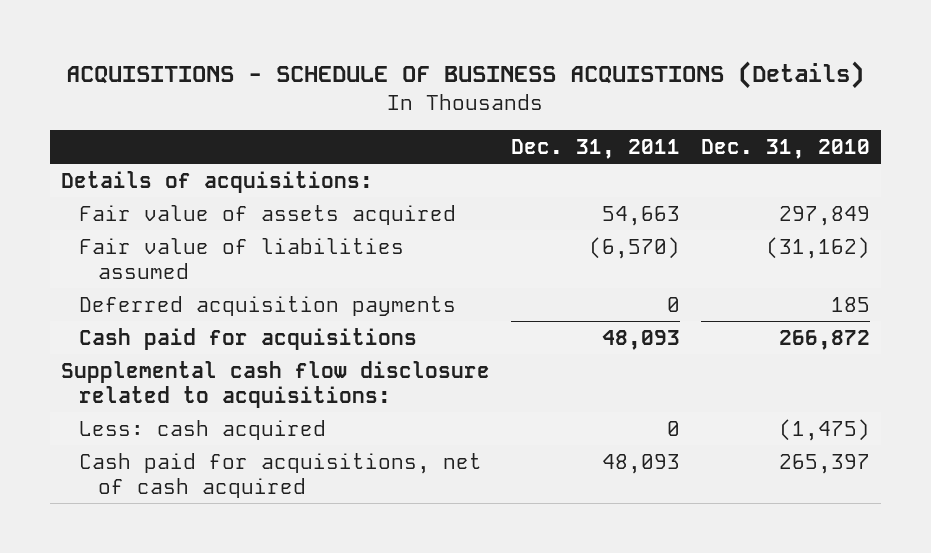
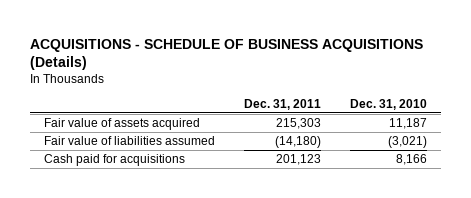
[66,60,865,89] ACQUISITIONS - SCHEDULE OF BUSINESS ACQUISTIONS (Details) -> [29,38,423,71] ACQUISITIONS - SCHEDULE OF BUSINESS ACQUISITIONS (Details)
[60,170,373,193] Details of acquisitions: -> none
[79,295,457,316] Deferred acquisition payments -> none
[60,360,490,409] Supplemental cash flow disclosure related to acquisitions: -> none
[79,419,327,440] Less: cash acquired -> none
[79,452,483,499] Cash paid for acquisitions, net of cash acquired -> none
[601,205,680,226] 54,663 -> [275,117,321,129] 215,303
[778,205,870,226] 297,849 -> [388,117,427,129] 11,187
[588,236,680,259] (6,570) -> [274,135,321,148] (14,180)
[765,236,870,259] (31,162) -> [387,135,427,148] (3,021)
[601,329,680,350] 48,093 -> [275,153,321,165] 201,123
[778,329,870,350] 266,872 -> [395,153,427,165] 8,166

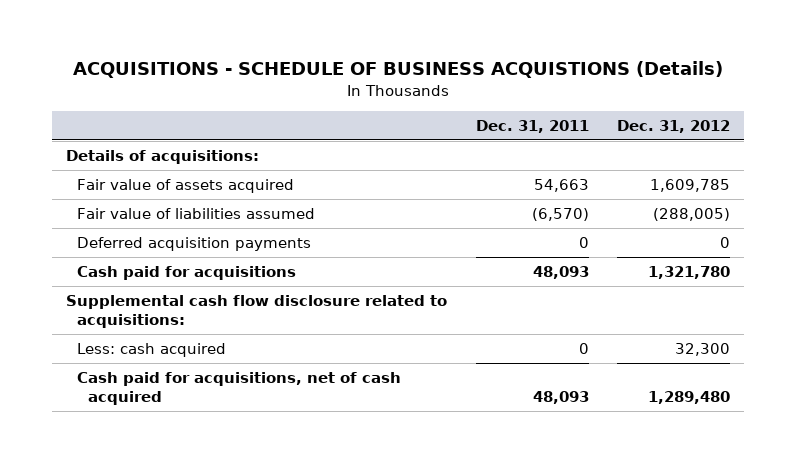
[29,38,423,71] ACQUISITIONS - SCHEDULE OF BUSINESS ACQUISITIONS (Details) -> [73,61,724,79] ACQUISITIONS - SCHEDULE OF BUSINESS ACQUISTIONS (Details)
[349,99,427,111] Dec. 31, 2010 -> none
none -> [617,119,731,133] Dec. 31, 2012
none -> [66,150,260,165] Details of acquisitions:
[275,117,321,129] 215,303 -> [533,179,589,193] 54,663
[274,135,321,148] (14,180) -> [531,208,589,222] (6,570)
none -> [77,237,312,252] Deferred acquisition payments
[275,153,321,165] 201,123 -> [532,266,589,280] 48,093
none -> [66,295,448,328] Supplemental cash flow disclosure related to acquisitions:
none -> [77,343,227,358] Less: cash acquired
none -> [77,372,402,405] Cash paid for acquisitions, net of cash acquired

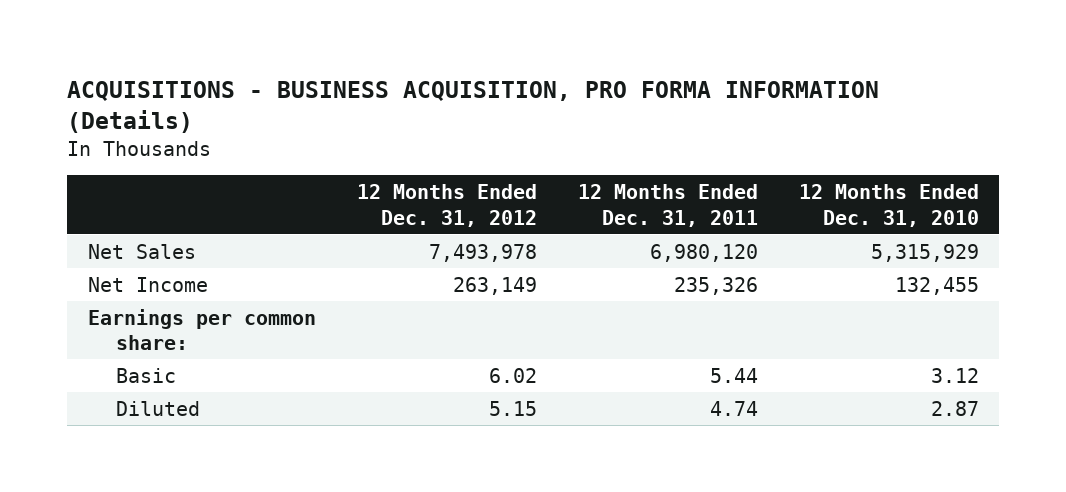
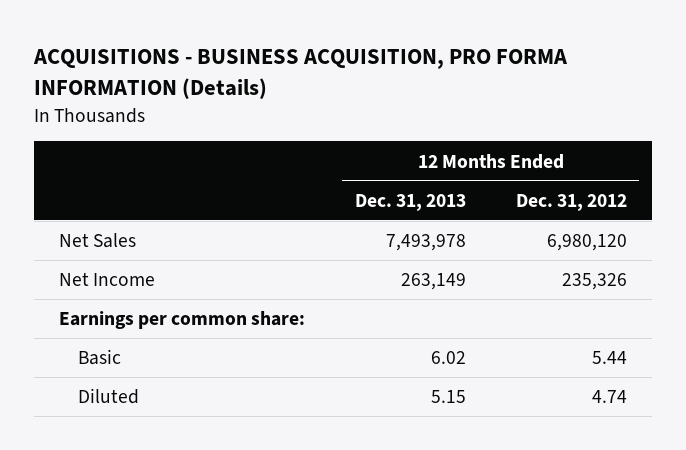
[577,184,758,227] 12 Months Ended Dec. 31, 2011 -> none
[798,184,979,227] 12 Months Ended Dec. 31, 2010 -> none
none -> [354,193,466,211] Dec. 31, 2013
[428,243,537,262] 7,493,978 -> [546,234,627,252] 6,980,120
[452,276,537,295] 263,149 -> [561,273,627,291] 235,326
[488,367,537,383] 6.02 -> [591,351,627,365] 5.44
[488,400,537,416] 5.15 -> [591,390,627,404] 4.74

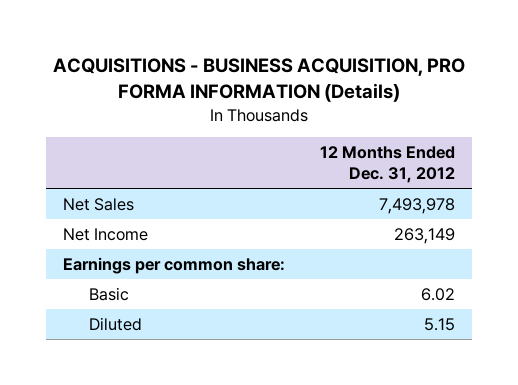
[354,193,466,211] Dec. 31, 2013 -> none
[546,234,627,252] 6,980,120 -> [378,197,455,214] 7,493,978
[561,273,627,291] 235,326 -> [393,227,455,244] 263,149
[591,351,627,365] 5.44 -> [420,287,455,301] 6.02
[591,390,627,404] 4.74 -> [423,317,455,331] 5.15

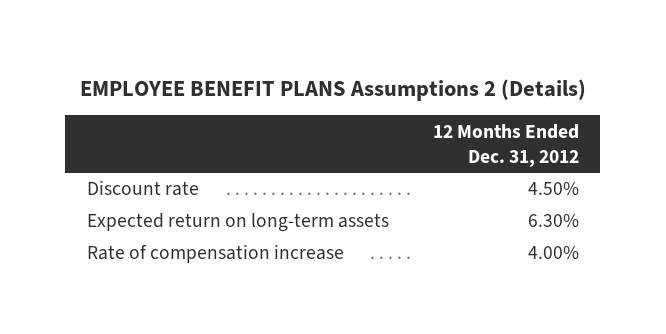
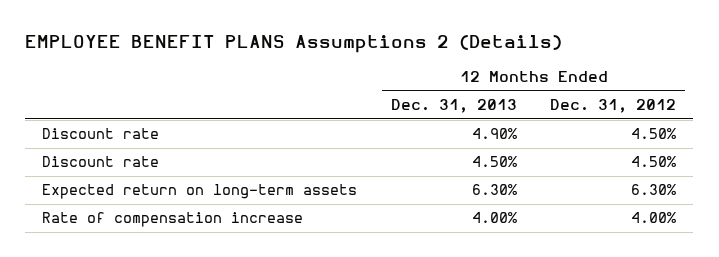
none -> [390,99,517,114] Dec. 31, 2013
none -> [42,156,160,168] Discount rate

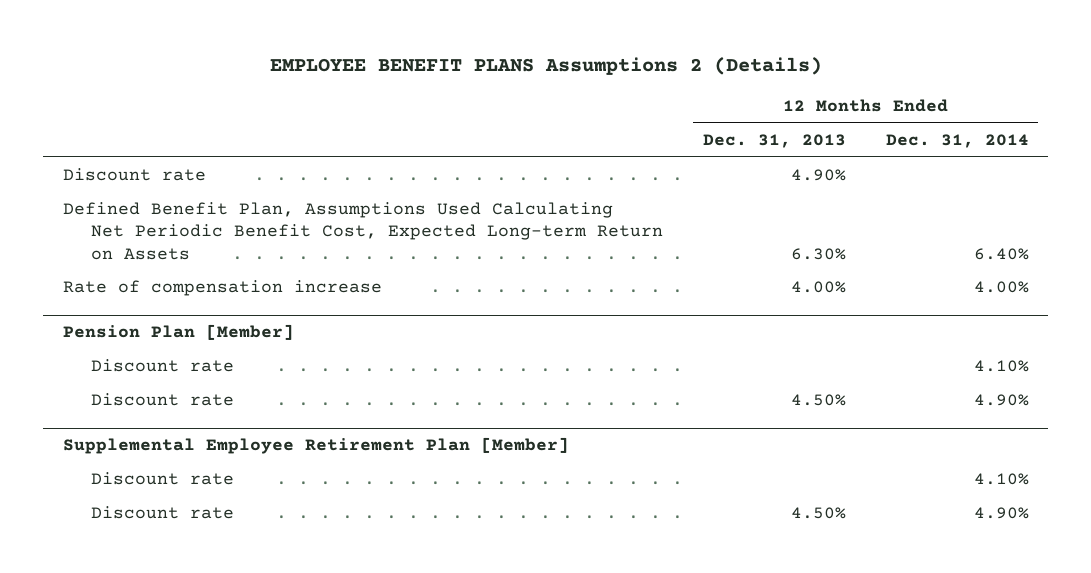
[550,99,677,114] Dec. 31, 2012 -> none
none -> [885,133,1029,148] Dec. 31, 2014
[42,156,160,168] Discount rate -> none
[42,184,358,200] Expected return on long-term assets -> [62,202,664,260] Defined Benefit Plan, Assumptions Used Calculating Net Periodic Benefit Cost, Expected Long-term Return on Assets
none -> [62,324,294,341] Pension Plan [Member]
none -> [91,359,235,373] Discount rate
none -> [91,393,235,407] Discount rate
none -> [62,437,569,455] Supplemental Employee Retirement Plan [Member]
none -> [91,472,235,486] Discount rate
none -> [91,506,235,520] Discount rate

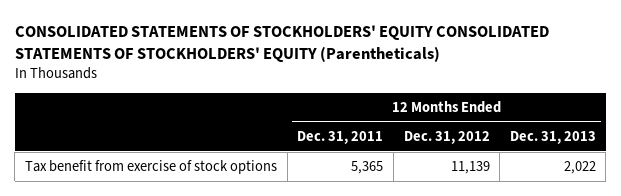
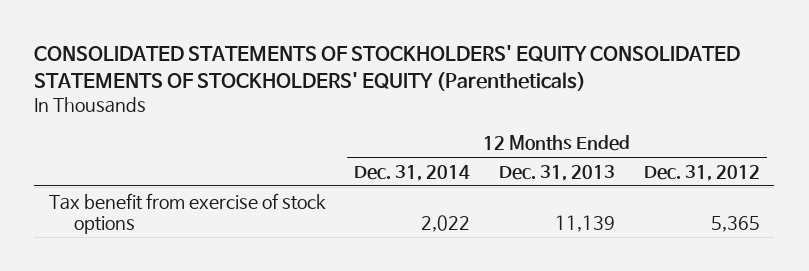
[297,130,384,144] Dec. 31, 2011 -> none
none -> [354,164,471,181] Dec. 31, 2014
[450,161,490,175] 11,139 -> [710,215,760,232] 5,365
[563,161,596,175] 2,022 -> [555,214,616,232] 11,139

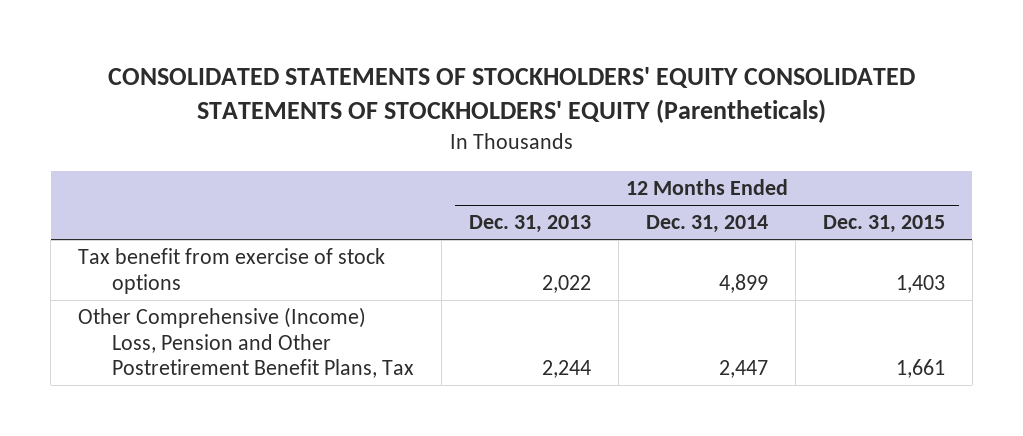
[643,164,760,181] Dec. 31, 2012 -> none
none -> [822,215,945,234] Dec. 31, 2015
[421,214,471,232] 2,022 -> [719,273,769,293] 4,899
[555,214,616,232] 11,139 -> [542,274,592,293] 2,022
none -> [78,307,415,379] Other Comprehensive (Income) Loss, Pension and Other Postretirement Benefit Plans, Tax

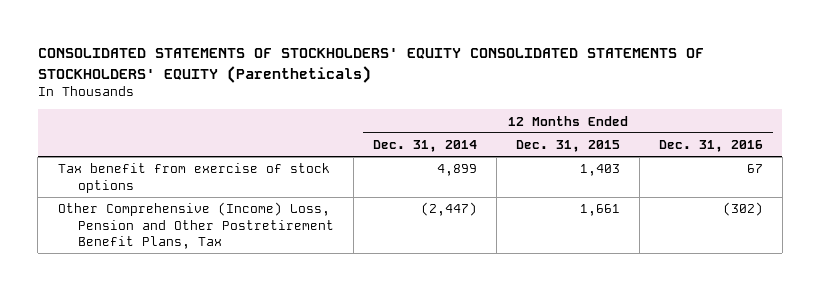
[469,215,592,234] Dec. 31, 2013 -> none
none -> [658,140,763,153] Dec. 31, 2016
[719,360,769,379] 2,447 -> [420,202,477,217] (2,447)

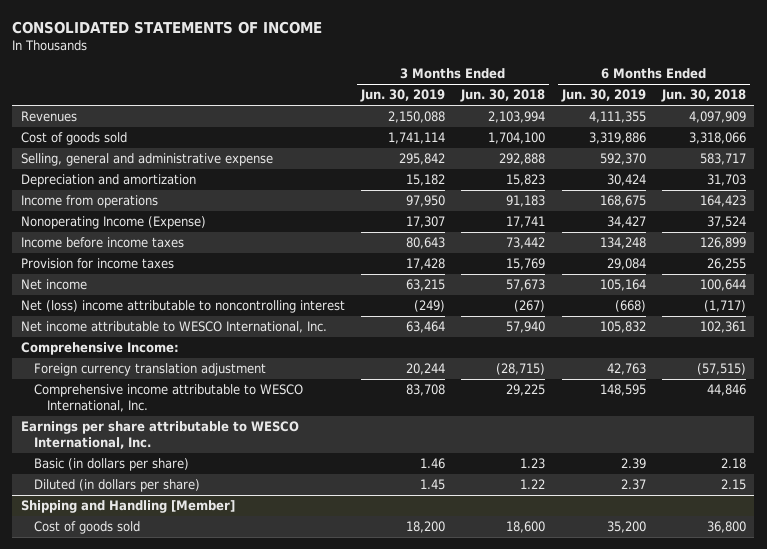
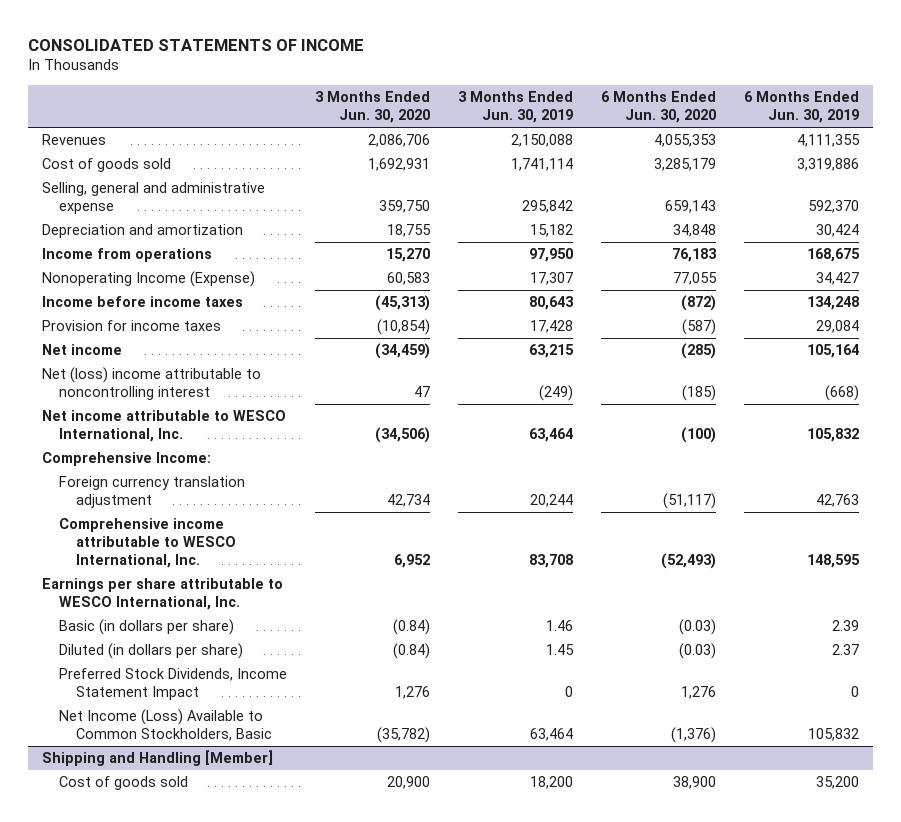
[460,89,546,103] Jun. 30, 2018 -> none
[660,89,746,103] Jun. 30, 2018 -> none
none -> [315,91,431,124] 3 Months Ended Jun. 30, 2020
none -> [601,91,717,124] 6 Months Ended Jun. 30, 2020
none -> [59,668,288,701] Preferred Stock Dividends, Income Statement Impact
none -> [59,709,272,742] Net Income (Loss) Available to Common Stockholders, Basic

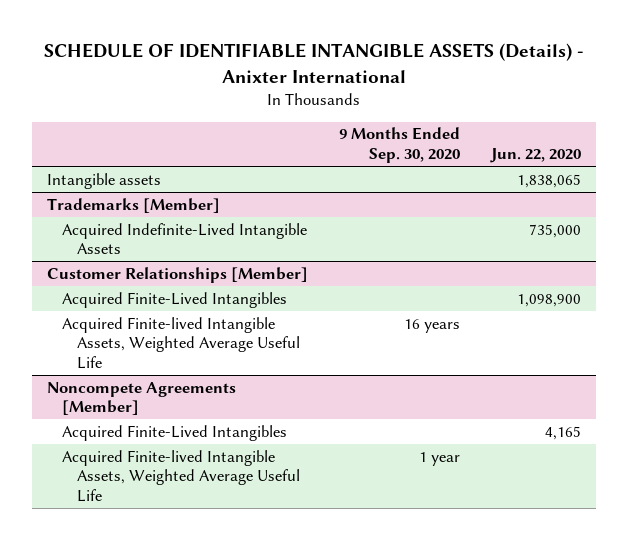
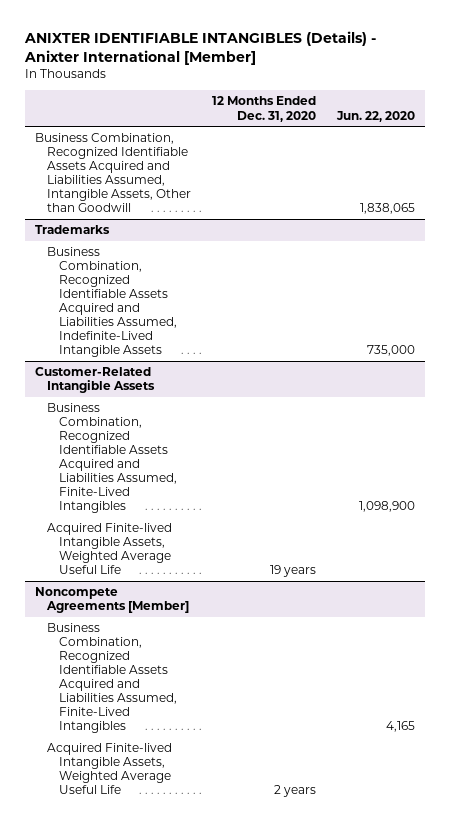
[43,43,584,83] SCHEDULE OF IDENTIFIABLE INTANGIBLE ASSETS (Details) - Anixter International -> [23,31,376,66] ANIXTER IDENTIFIABLE INTANGIBLES (Details) - Anixter International [Member]
[338,127,460,164] 9 Months Ended Sep. 30, 2020 -> none
none -> [212,96,317,122] 12 Months Ended Dec. 31, 2020
[46,172,161,189] Intangible assets -> [35,133,192,213] Business Combination, Recognized Identifiable Assets Acquired and Liabilities Assumed, Intangible Assets, Other than Goodwill
[46,197,220,213] Trademarks [Member] -> [35,225,111,235] Trademarks
[62,222,308,255] Acquired Indefinite-Lived Intangible Assets -> [47,247,178,358] Business Combination, Recognized Identifiable Assets Acquired and Liabilities Assumed, Indefinite-Lived Intangible Assets
[46,266,308,283] Customer Relationships [Member] -> [35,367,156,394] Customer-Related Intangible Assets
[62,291,288,308] Acquired Finite-Lived Intangibles -> [47,403,178,514] Business Combination, Recognized Identifiable Assets Acquired and Liabilities Assumed, Finite-Lived Intangibles
[62,424,288,441] Acquired Finite-Lived Intangibles -> [47,623,178,734] Business Combination, Recognized Identifiable Assets Acquired and Liabilities Assumed, Finite-Lived Intangibles

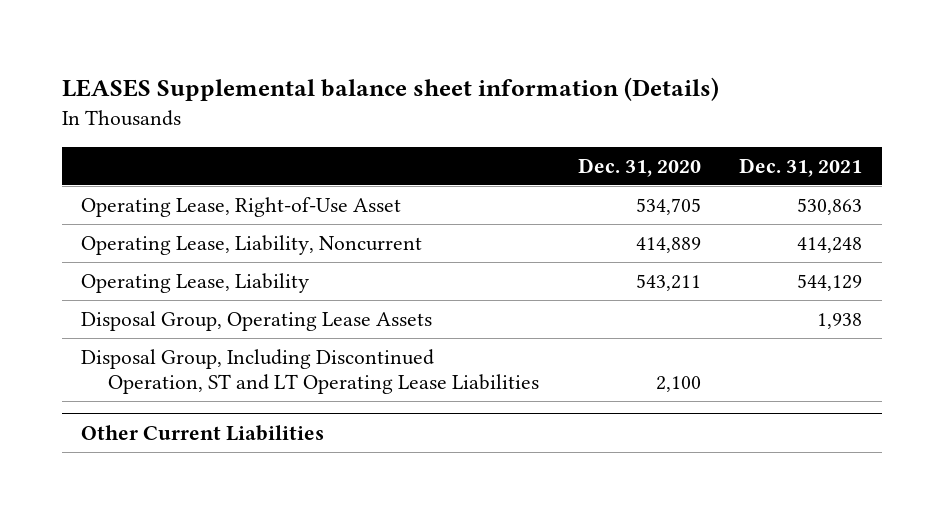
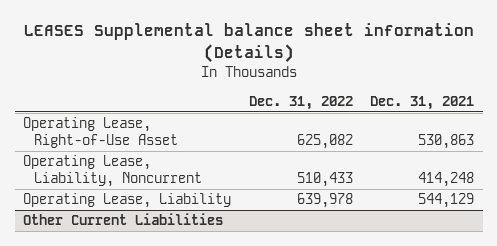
[577,157,701,177] Dec. 31, 2020 -> none
none -> [248,96,353,111] Dec. 31, 2022
[81,311,433,332] Disposal Group, Operating Lease Assets -> none
[81,349,540,395] Disposal Group, Including Discontinued Operation, ST and LT Operating Lease Liabilities -> none

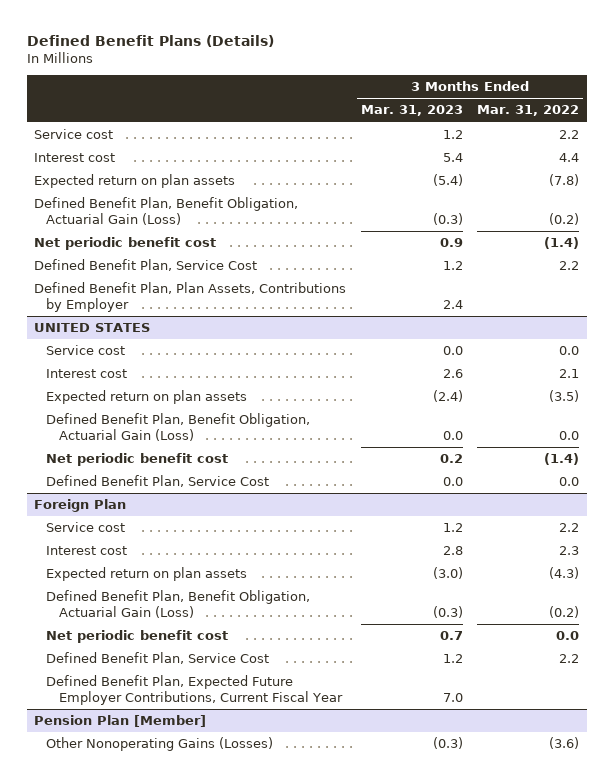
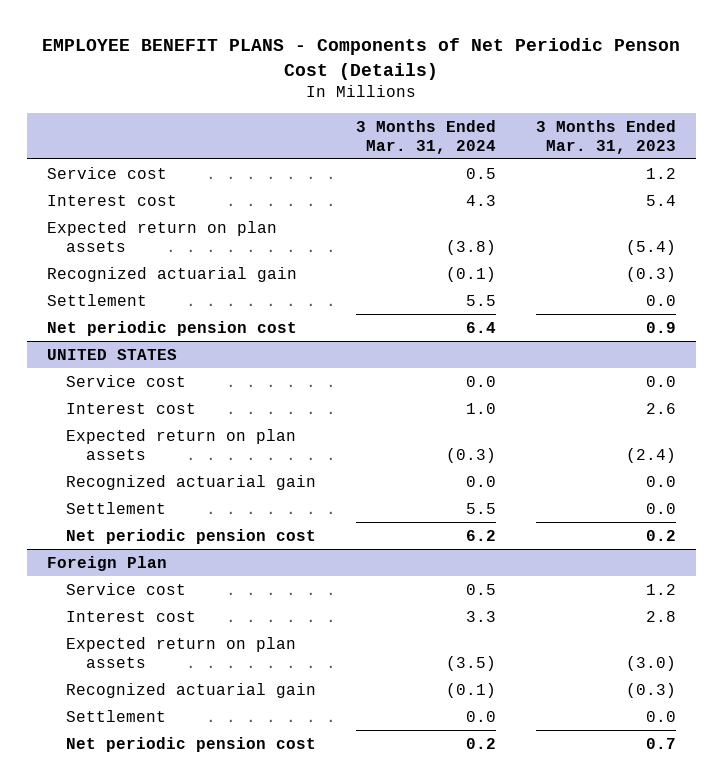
[26,34,274,47] Defined Benefit Plans (Details) -> [42,38,681,80] EMPLOYEE BENEFIT PLANS - Components of Net Periodic Penson Cost (Details)
[477,105,580,117] Mar. 31, 2022 -> none
none -> [356,119,497,154] 3 Months Ended Mar. 31, 2024
[33,259,257,272] Defined Benefit Plan, Service Cost -> none
[33,282,346,312] Defined Benefit Plan, Plan Assets, Contributions by Employer -> none
[33,197,298,225] Defined Benefit Plan, Benefit Obligation, Actuarial Gain (Loss) -> [46,266,297,282] Recognized actuarial gain
none -> [46,293,147,306] Settlement
[33,237,216,251] Net periodic benefit cost -> [46,320,297,336] Net periodic pension cost
[46,475,270,488] Defined Benefit Plan, Service Cost -> none
[46,413,311,441] Defined Benefit Plan, Benefit Obligation, Actuarial Gain (Loss) -> [66,474,317,490] Recognized actuarial gain
none -> [66,501,167,514] Settlement
[46,453,229,467] Net periodic benefit cost -> [66,528,317,544] Net periodic pension cost
[46,652,270,665] Defined Benefit Plan, Service Cost -> none
[46,675,343,705] Defined Benefit Plan, Expected Future Employer Contributions, Current Fiscal Year -> none
[33,715,206,728] Pension Plan [Member] -> none
[46,737,274,752] Other Nonoperating Gains (Losses) -> none
[46,590,311,618] Defined Benefit Plan, Benefit Obligation, Actuarial Gain (Loss) -> [66,682,317,698] Recognized actuarial gain
none -> [66,709,167,722] Settlement
[46,630,229,644] Net periodic benefit cost -> [66,736,317,752] Net periodic pension cost

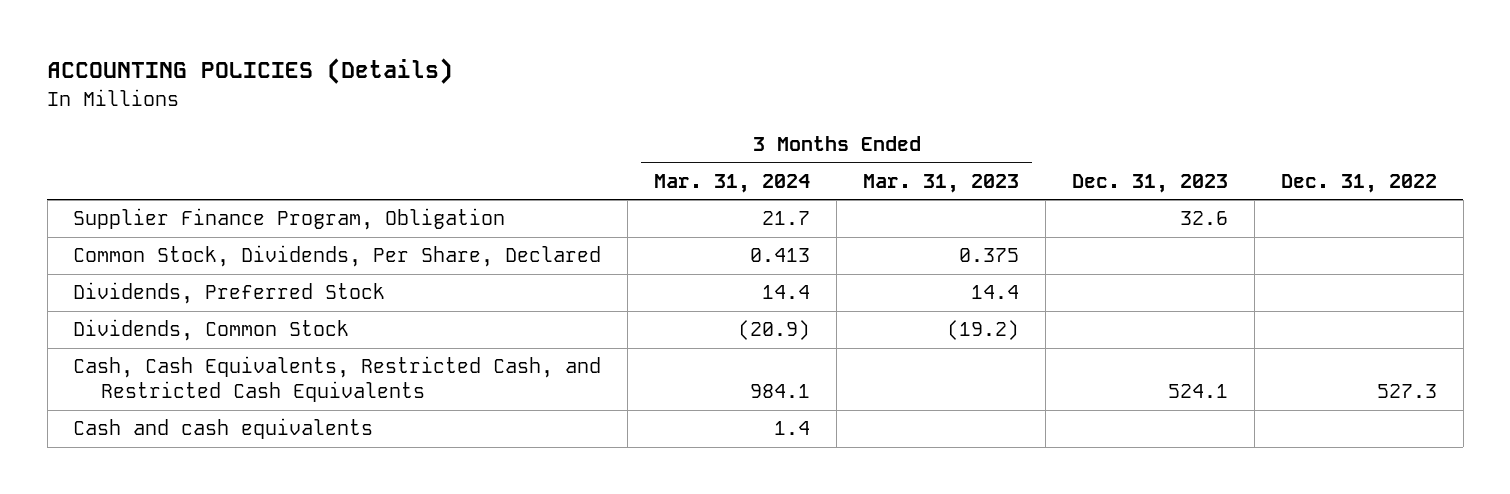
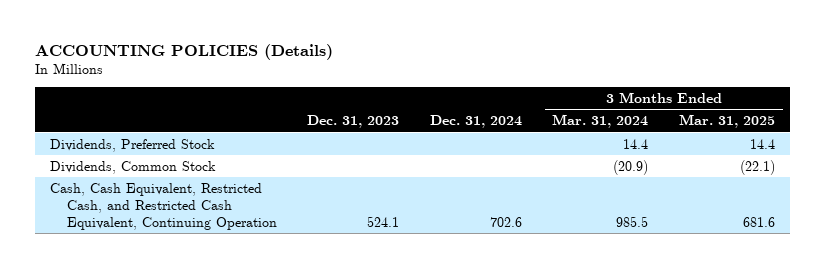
[863,173,1020,193] Mar. 31, 2023 -> none
[1280,173,1437,193] Dec. 31, 2022 -> none
none -> [429,115,522,129] Dec. 31, 2024
none -> [678,114,775,129] Mar. 31, 2025
[73,208,506,231] Supplier Finance Program, Obligation -> none
[73,245,602,268] Common Stock, Dividends, Per Share, Declared -> none
[73,418,374,440] Cash and cash equivalents -> none
[73,356,602,403] Cash, Cash Equivalents, Restricted Cash, and Restricted Cash Equivalents -> [50,182,277,230] Cash, Cash Equivalent, Restricted Cash, and Restricted Cash Equivalent, Continuing Operation
[750,384,811,399] 984.1 -> [616,215,649,227] 985.5

